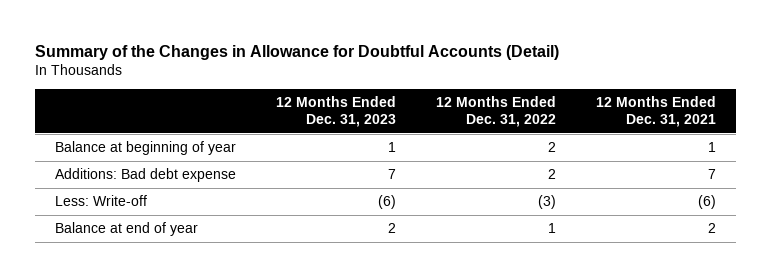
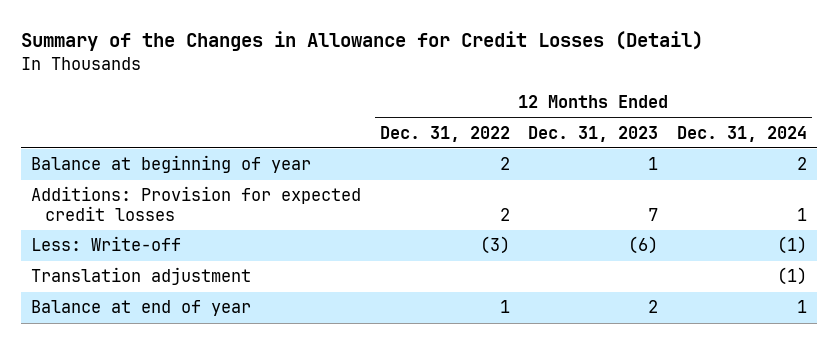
[35,44,560,60] Summary of the Changes in Allowance for Doubtful Accounts (Detail) -> [21,31,704,52] Summary of the Changes in Allowance for Credit Losses (Detail)
[595,96,716,128] 12 Months Ended Dec. 31, 2021 -> none
none -> [677,125,808,142] Dec. 31, 2024
[55,168,237,183] Additions: Bad debt expense -> [30,186,361,222] Additions: Provision for expected credit losses
none -> [30,267,251,286] Translation adjustment

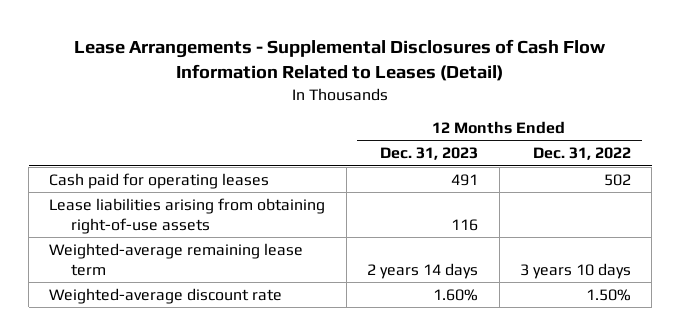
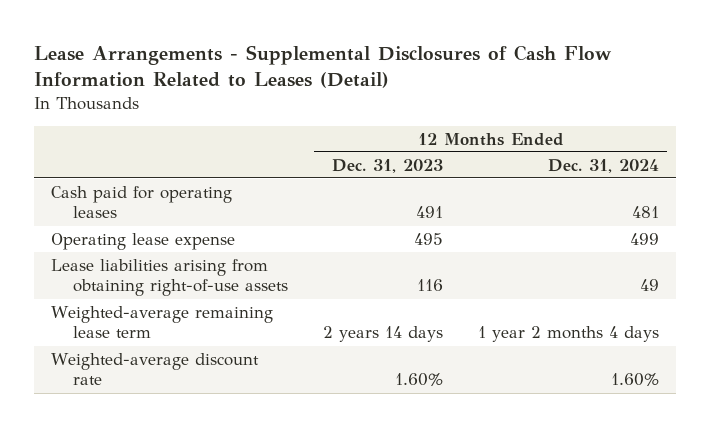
[533,147,632,161] Dec. 31, 2022 -> none
none -> [547,158,659,173] Dec. 31, 2024
none -> [51,232,236,250] Operating lease expense

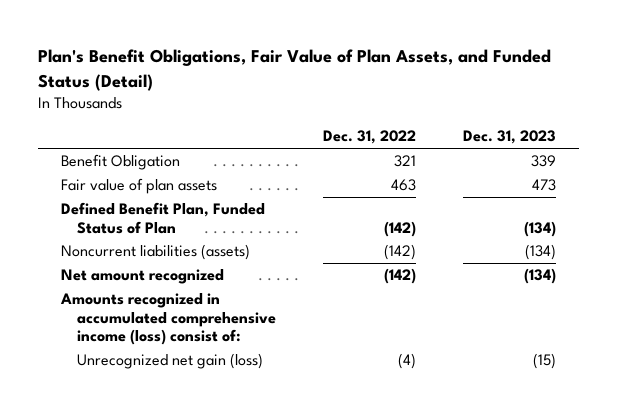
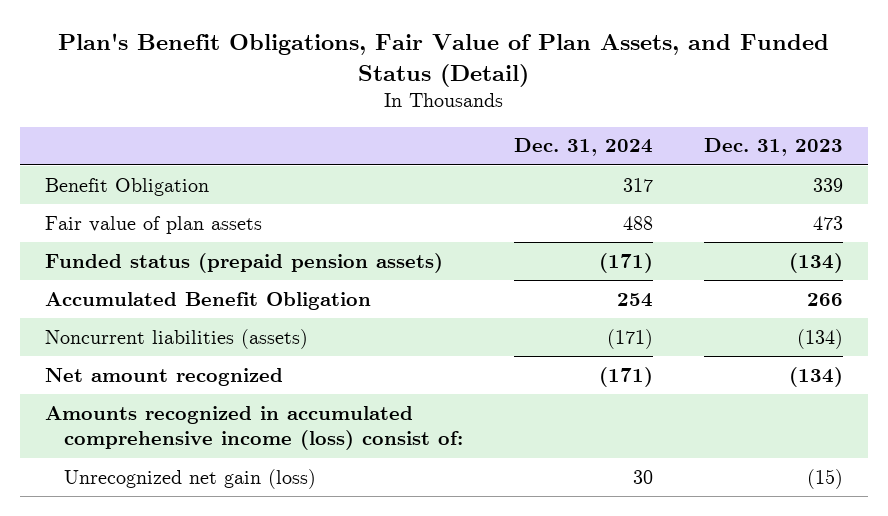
[322,130,416,145] Dec. 31, 2022 -> none
none -> [513,138,653,157] Dec. 31, 2024
[61,202,266,234] Defined Benefit Plan, Funded Status of Plan -> [45,252,444,273] Funded status (prepaid pension assets)
none -> [45,291,372,310] Accumulated Benefit Obligation

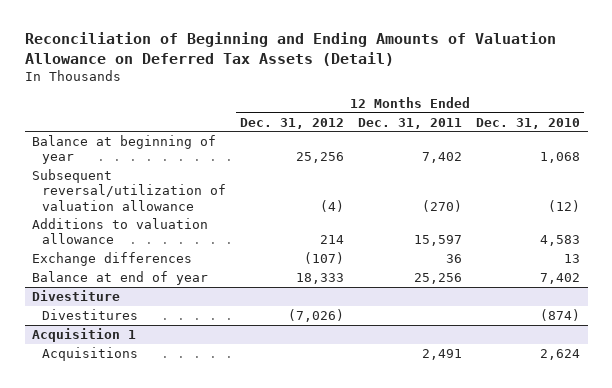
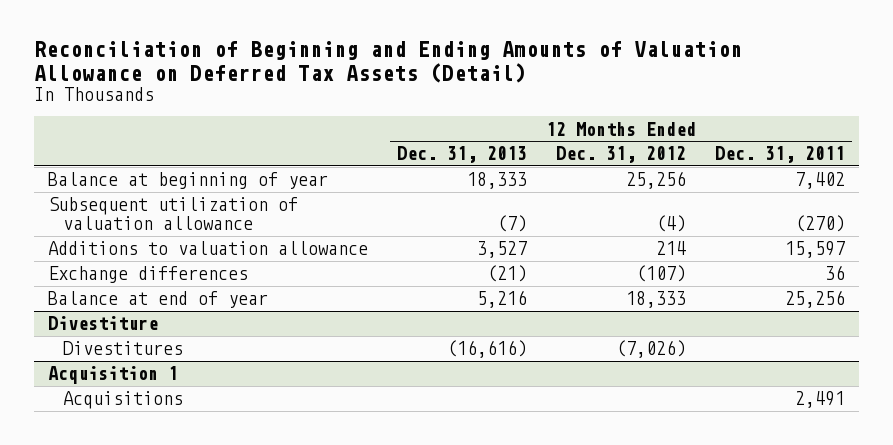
[476,117,581,129] Dec. 31, 2010 -> none
none -> [396,146,527,164] Dec. 31, 2013
[31,168,226,211] Subsequent reversal/utilization of valuation allowance -> [48,197,299,231] Subsequent utilization of valuation allowance

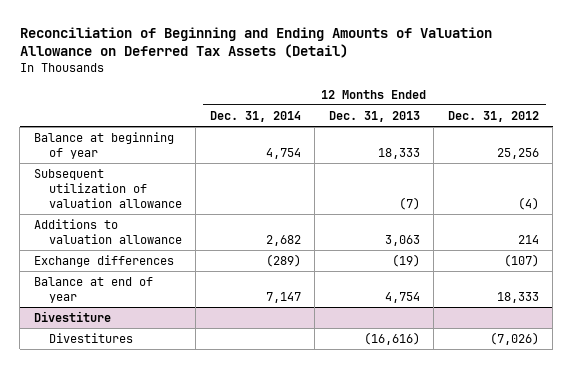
[714,146,845,164] Dec. 31, 2011 -> none
none -> [209,110,301,122] Dec. 31, 2014
[476,241,527,259] 3,527 -> [384,234,420,246] 3,063
[486,265,527,283] (21) -> [391,253,420,267] (19)
[476,290,527,309] 5,216 -> [384,291,420,303] 4,754
[48,366,179,385] Acquisition 1 -> none
[63,391,184,410] Acquisitions -> none

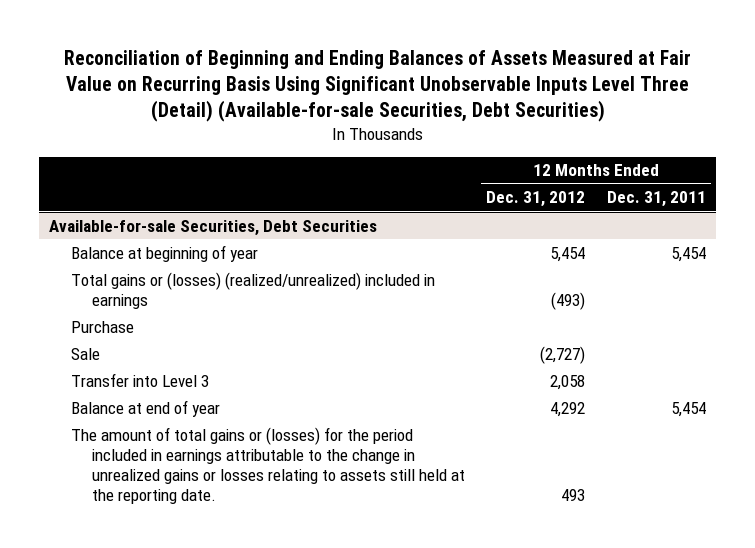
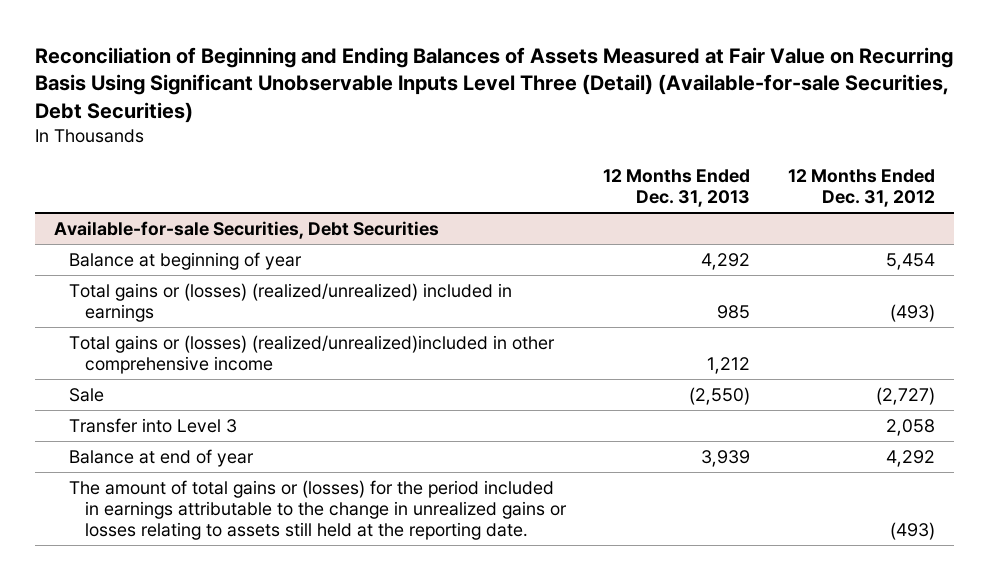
[606,191,706,208] Dec. 31, 2011 -> none
none -> [603,168,751,207] 12 Months Ended Dec. 31, 2013
[70,320,134,333] Purchase -> none
none -> [69,334,556,374] Total gains or (losses) (realized/unrealized)included in other comprehensive income
[561,489,586,502] 493 -> [890,521,936,540] (493)

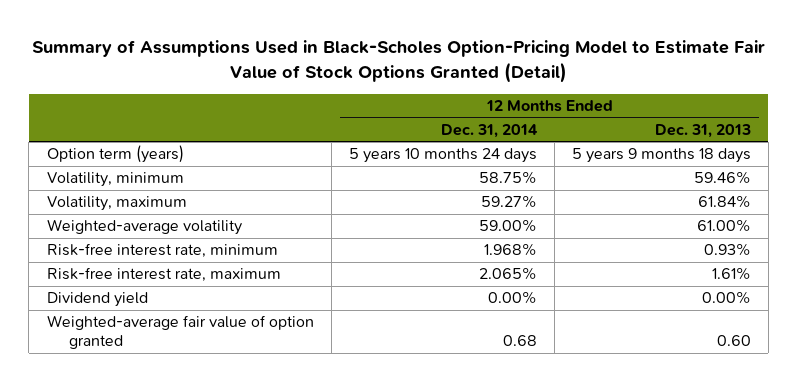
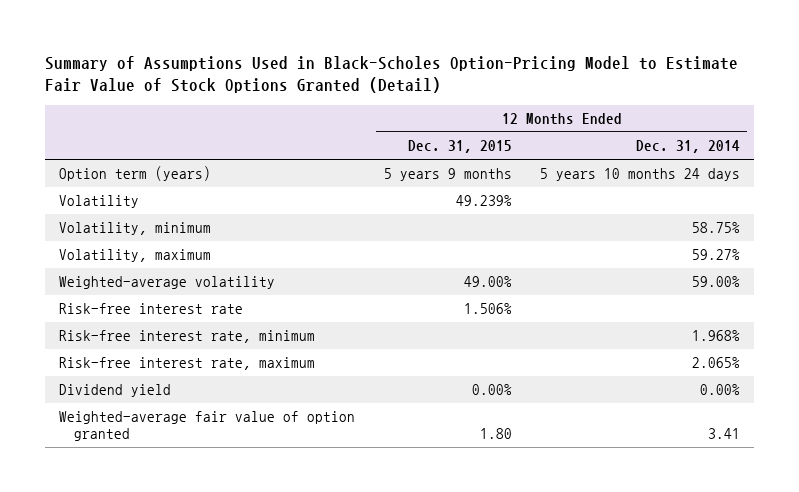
[654,123,751,138] Dec. 31, 2013 -> none
none -> [407,140,512,154] Dec. 31, 2015
none -> [59,195,140,209] Volatility
none -> [59,303,244,315] Risk-free interest rate
[502,335,537,347] 0.68 -> [707,428,740,440] 3.41

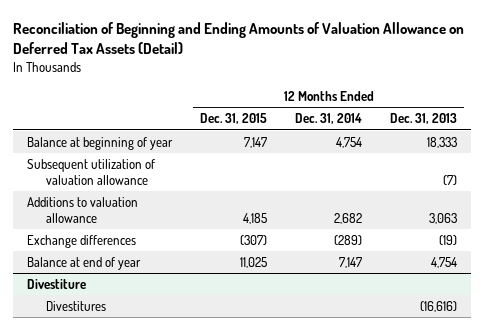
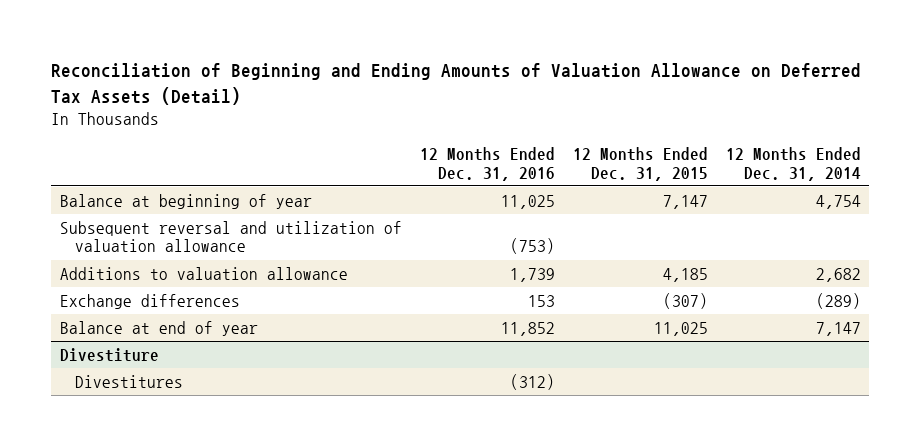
[389,113,457,125] Dec. 31, 2013 -> none
none -> [419,146,555,181] 12 Months Ended Dec. 31, 2016
[27,158,156,185] Subsequent utilization of valuation allowance -> [59,220,402,253] Subsequent reversal and utilization of valuation allowance

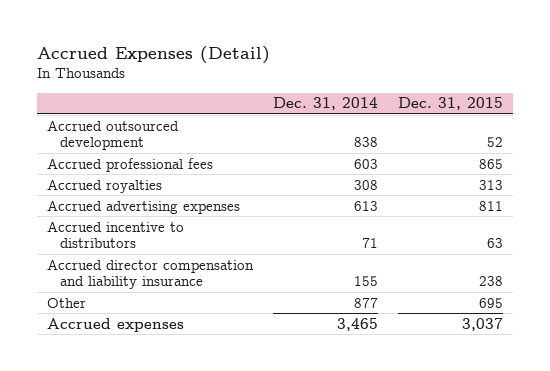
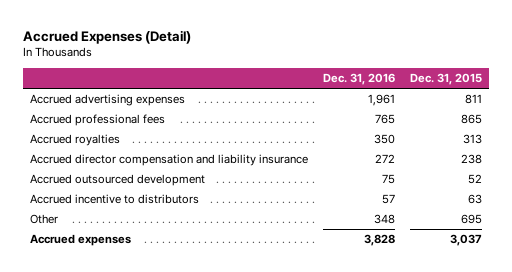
[272,97,378,111] Dec. 31, 2014 -> none
none -> [322,73,395,86] Dec. 31, 2016
[46,199,240,214] Accrued advertising expenses -> [29,94,185,107] Accrued advertising expenses
[46,119,179,151] Accrued outsourced development -> [29,174,205,187] Accrued outsourced development
[46,220,184,249] Accrued incentive to distributors -> [29,194,199,205] Accrued incentive to distributors

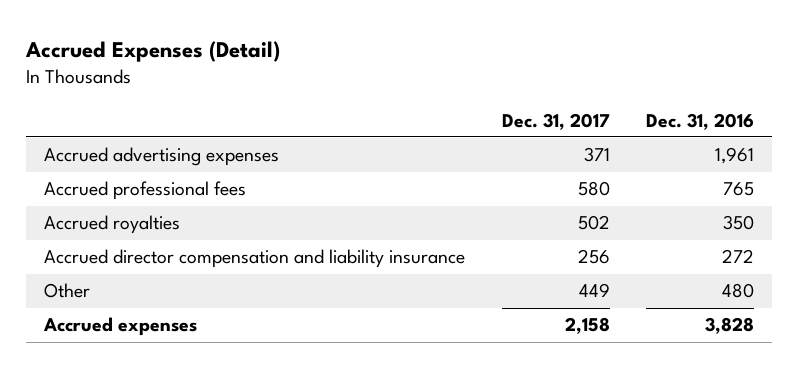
[409,73,482,86] Dec. 31, 2015 -> none
none -> [501,112,610,130] Dec. 31, 2017
[29,174,205,187] Accrued outsourced development -> none
[29,194,199,205] Accrued incentive to distributors -> none
[373,214,395,225] 348 -> [721,283,754,299] 480

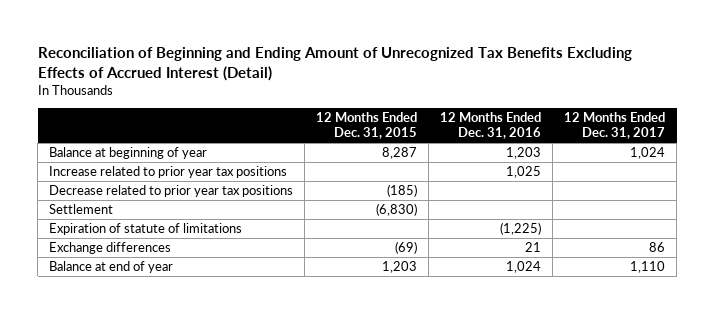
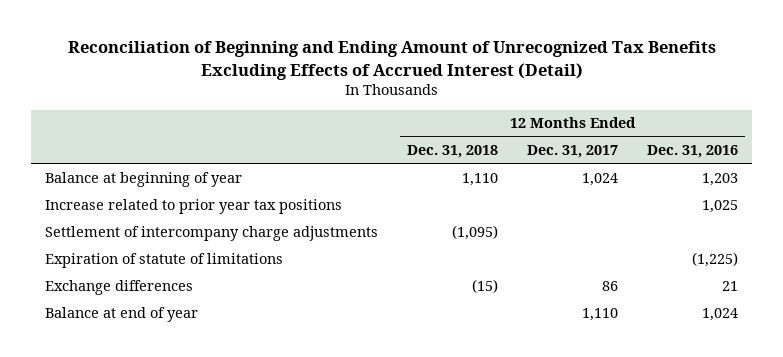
[316,111,418,140] 12 Months Ended Dec. 31, 2015 -> none
none -> [407,145,499,159] Dec. 31, 2018
[49,185,294,198] Decrease related to prior year tax positions -> none
[49,204,114,215] Settlement -> [45,225,379,241] Settlement of intercompany charge adjustments

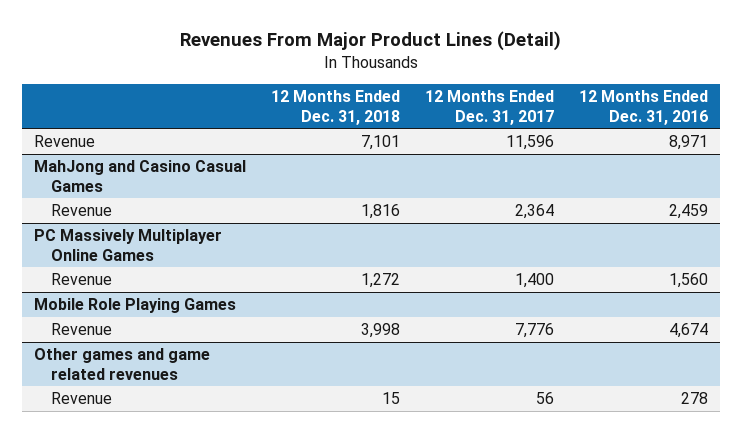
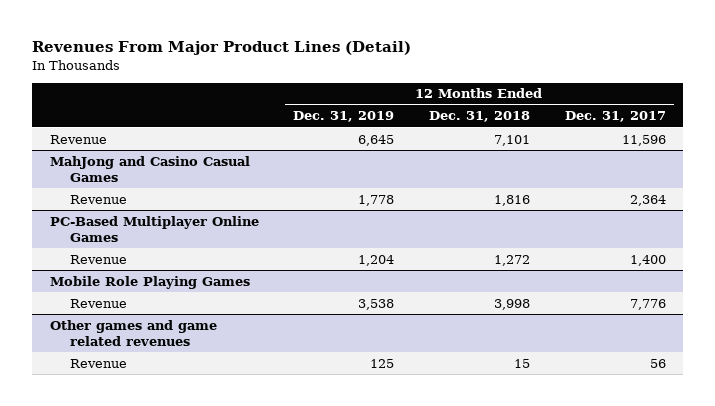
[578,90,708,125] 12 Months Ended Dec. 31, 2016 -> none
none -> [293,111,395,123] Dec. 31, 2019
[33,229,222,261] PC Massively Multiplayer Online Games -> [49,215,259,242] PC-Based Multiplayer Online Games

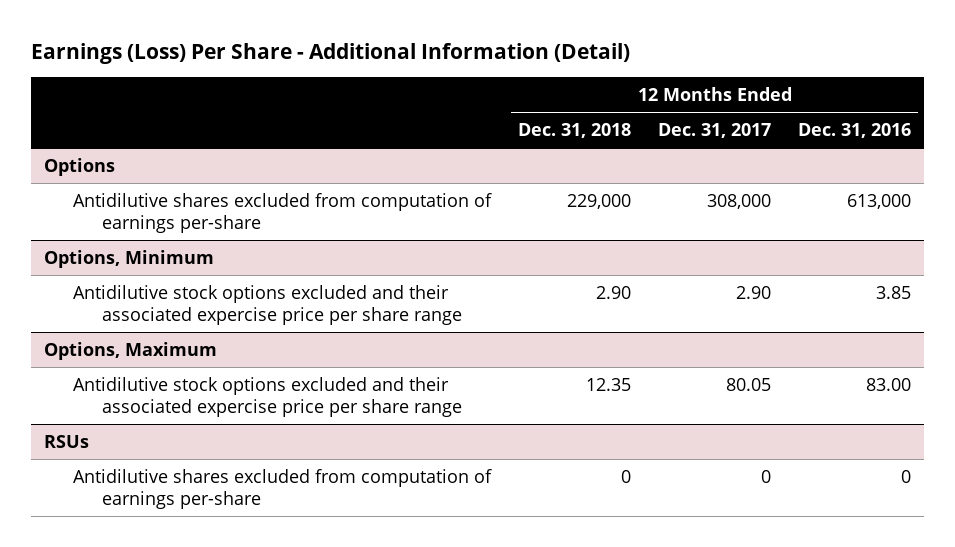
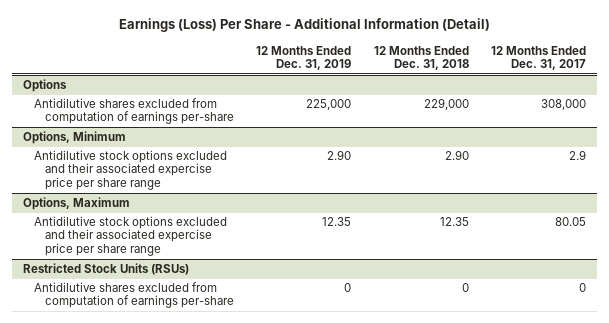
[797,123,911,139] Dec. 31, 2016 -> none
none -> [256,45,352,71] 12 Months Ended Dec. 31, 2019
[736,285,772,299] 2.90 -> [569,149,587,160] 2.9
[44,434,90,448] RSUs -> [23,262,190,275] Restricted Stock Units (RSUs)

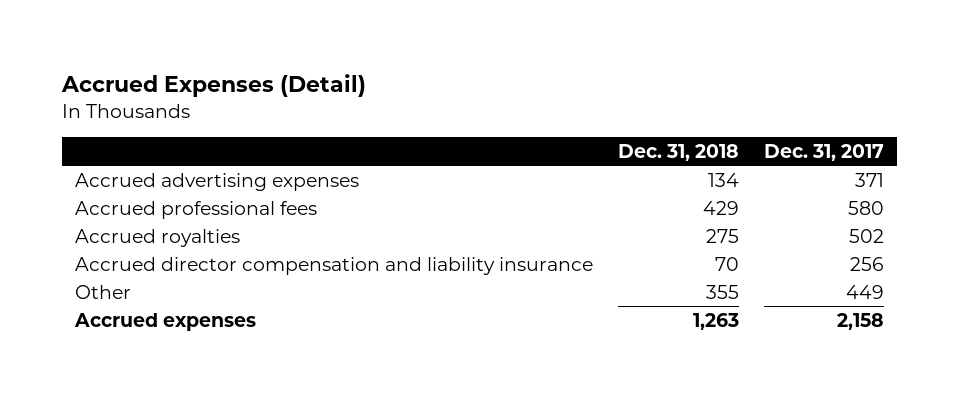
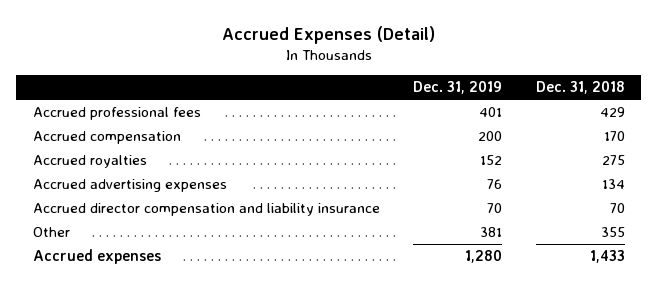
[764,143,885,161] Dec. 31, 2017 -> none
none -> [413,81,503,95] Dec. 31, 2019
none -> [32,131,181,145] Accrued compensation
[74,172,359,191] Accrued advertising expenses -> [32,179,227,193] Accrued advertising expenses
[693,312,740,330] 1,263 -> [589,250,625,264] 1,433

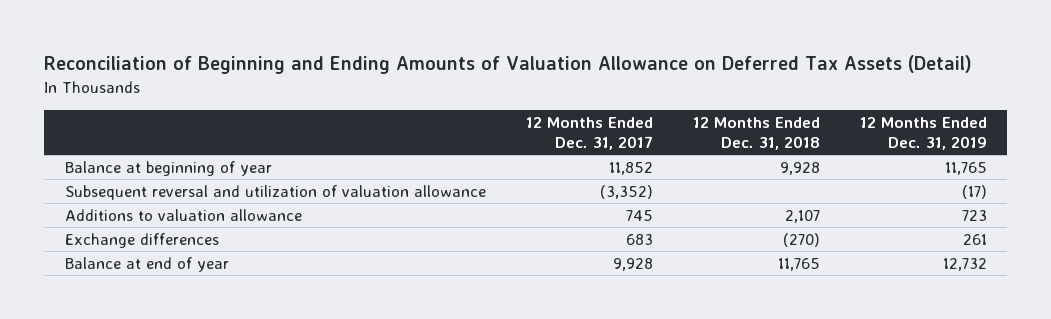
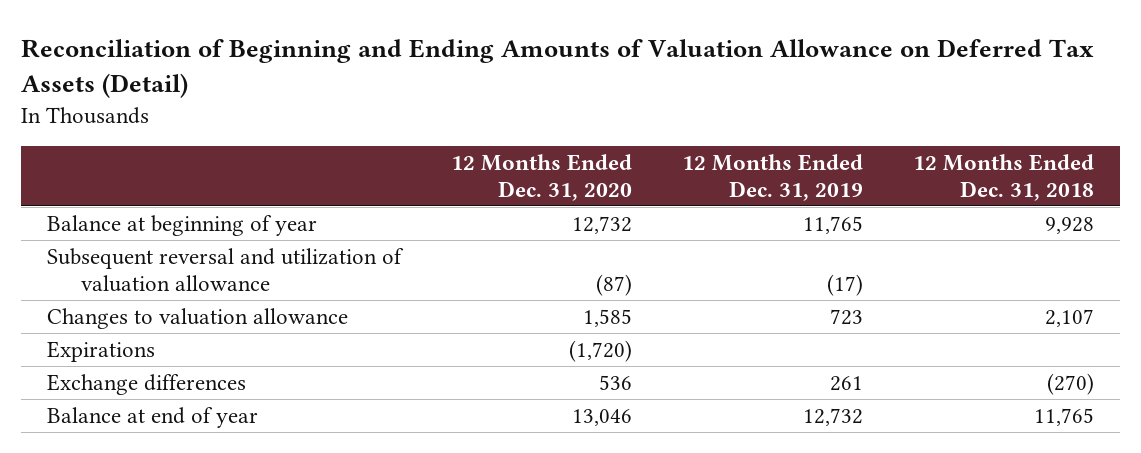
[525,116,653,150] 12 Months Ended Dec. 31, 2017 -> none
none -> [450,153,632,201] 12 Months Ended Dec. 31, 2020
[64,208,302,221] Additions to valuation allowance -> [46,307,348,329] Changes to valuation allowance
none -> [46,340,155,362] Expirations

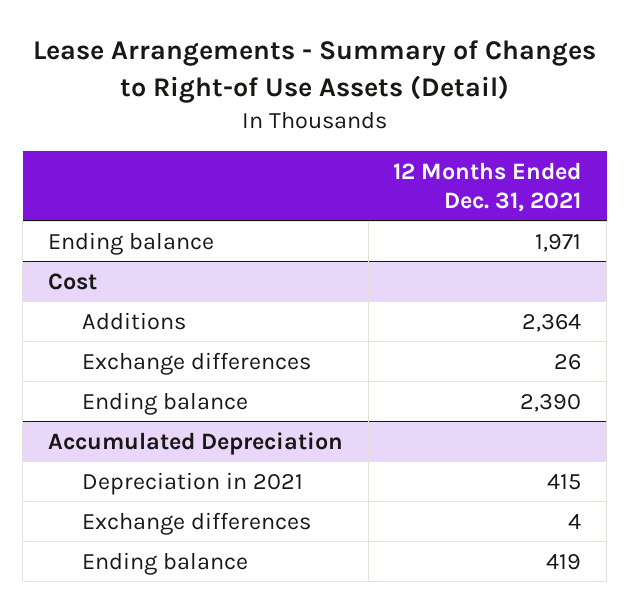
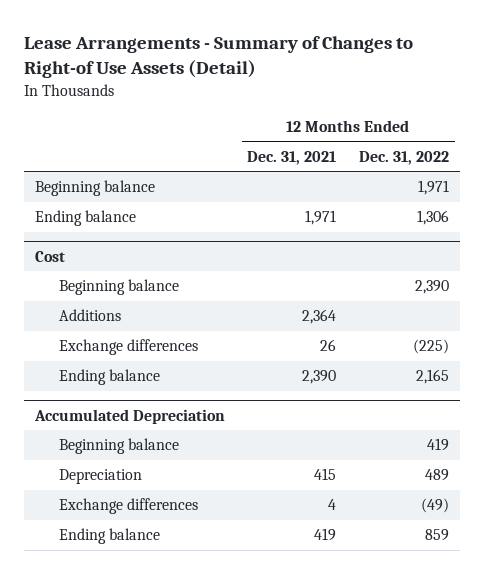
none -> [359,151,450,166] Dec. 31, 2022
none -> [34,180,155,197] Beginning balance
none -> [58,279,179,296] Beginning balance
none -> [58,438,179,455] Beginning balance
[82,471,304,495] Depreciation in 2021 -> [58,469,142,485] Depreciation

